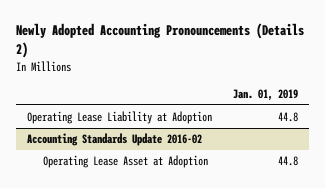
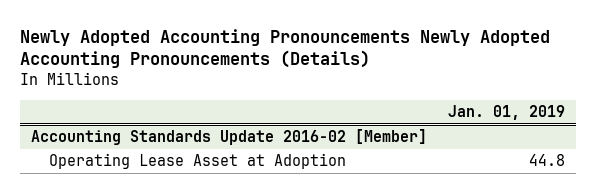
[16,23,305,59] Newly Adopted Accounting Pronouncements (Details 2) -> [20,28,551,69] Newly Adopted Accounting Pronouncements Newly Adopted Accounting Pronouncements (Details)
[27,111,213,125] Operating Lease Liability at Adoption -> none
[27,133,203,147] Accounting Standards Update 2016-02 -> [30,129,427,146] Accounting Standards Update 2016-02 [Member]

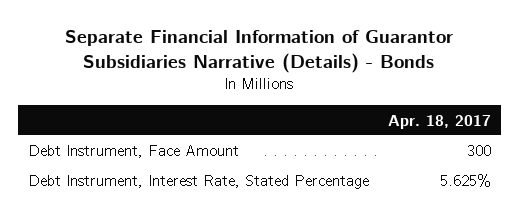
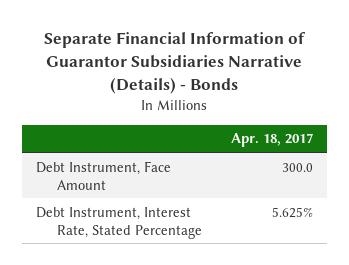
[467,145,492,157] 300 -> [281,162,313,172] 300.0

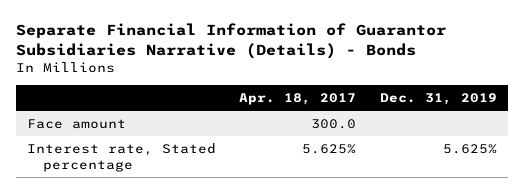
none -> [379,92,497,105] Dec. 31, 2019
[36,160,172,190] Debt Instrument, Face Amount -> [27,119,127,130] Face amount
[36,206,202,239] Debt Instrument, Interest Rate, Stated Percentage -> [27,143,217,172] Interest rate, Stated percentage

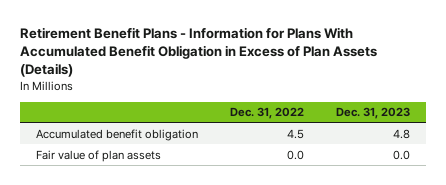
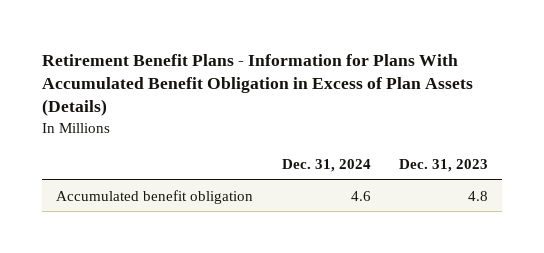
[229,107,304,120] Dec. 31, 2022 -> none
none -> [281,158,371,172] Dec. 31, 2024
[36,149,162,162] Fair value of plan assets -> none

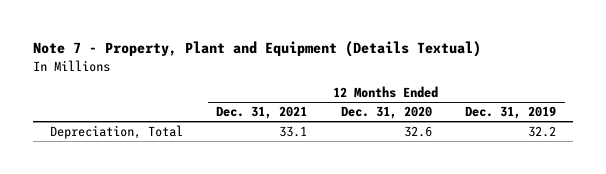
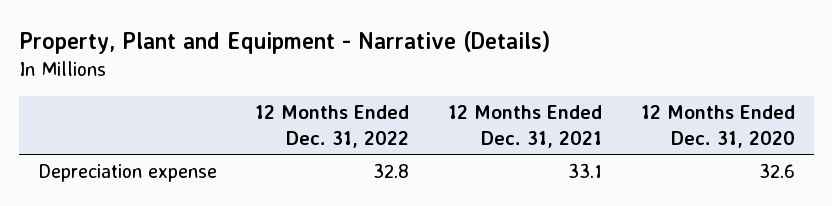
[33,41,482,58] Note 7 - Property, Plant and Equipment (Details Textual) -> [18,31,550,55] Property, Plant and Equipment - Narrative (Details)
[465,106,557,120] Dec. 31, 2019 -> none
none -> [255,104,410,148] 12 Months Ended Dec. 31, 2022
[50,124,184,139] Depreciation, Total -> [37,163,217,182] Depreciation expense

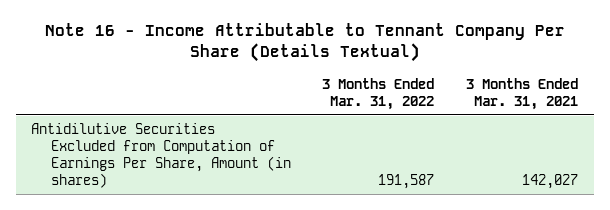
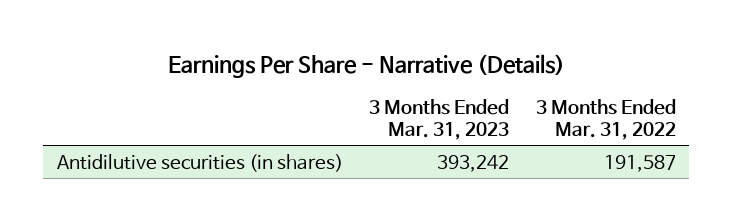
[44,23,565,63] Note 16 - Income Attributable to Tennant Company Per Share (Details Textual) -> [168,54,566,79] Earnings Per Share - Narrative (Details)
[466,77,579,110] 3 Months Ended Mar. 31, 2021 -> none
none -> [369,99,510,140] 3 Months Ended Mar. 31, 2023
[31,123,291,189] Antidilutive Securities Excluded from Computation of Earnings Per Share, Amount (in shares) -> [56,153,343,172] Antidilutive securities (in shares)

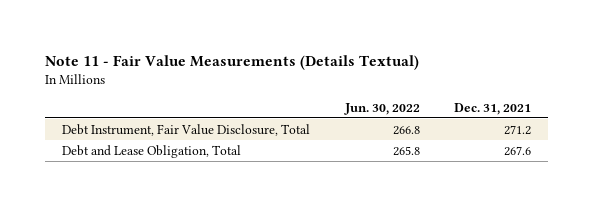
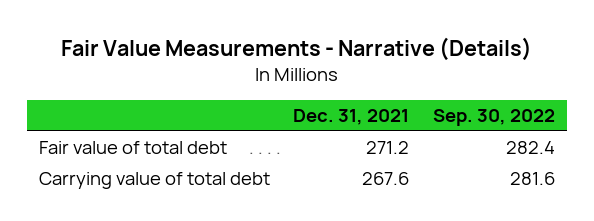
[45,54,420,70] Note 11 - Fair Value Measurements (Details Textual) -> [60,36,532,61] Fair Value Measurements - Narrative (Details)
[343,102,420,115] Jun. 30, 2022 -> none
none -> [433,109,556,127] Sep. 30, 2022
[62,123,311,136] Debt Instrument, Fair Value Disclosure, Total -> [38,141,227,155] Fair value of total debt
[62,144,242,158] Debt and Lease Obligation, Total -> [38,172,270,190] Carrying value of total debt

